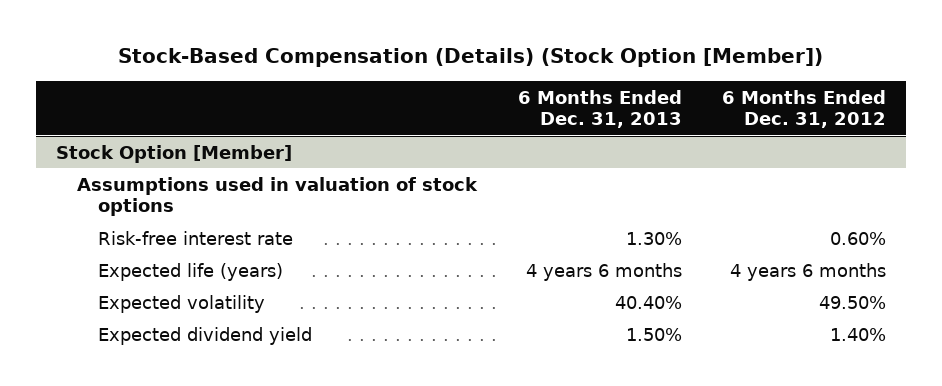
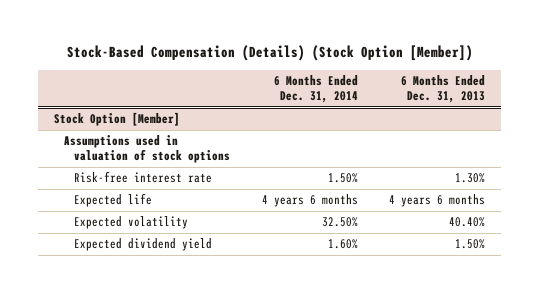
[722,89,887,129] 6 Months Ended Dec. 31, 2012 -> none
none -> [273,75,358,104] 6 Months Ended Dec. 31, 2014
[97,262,283,281] Expected life (years) -> [73,193,152,208] Expected life

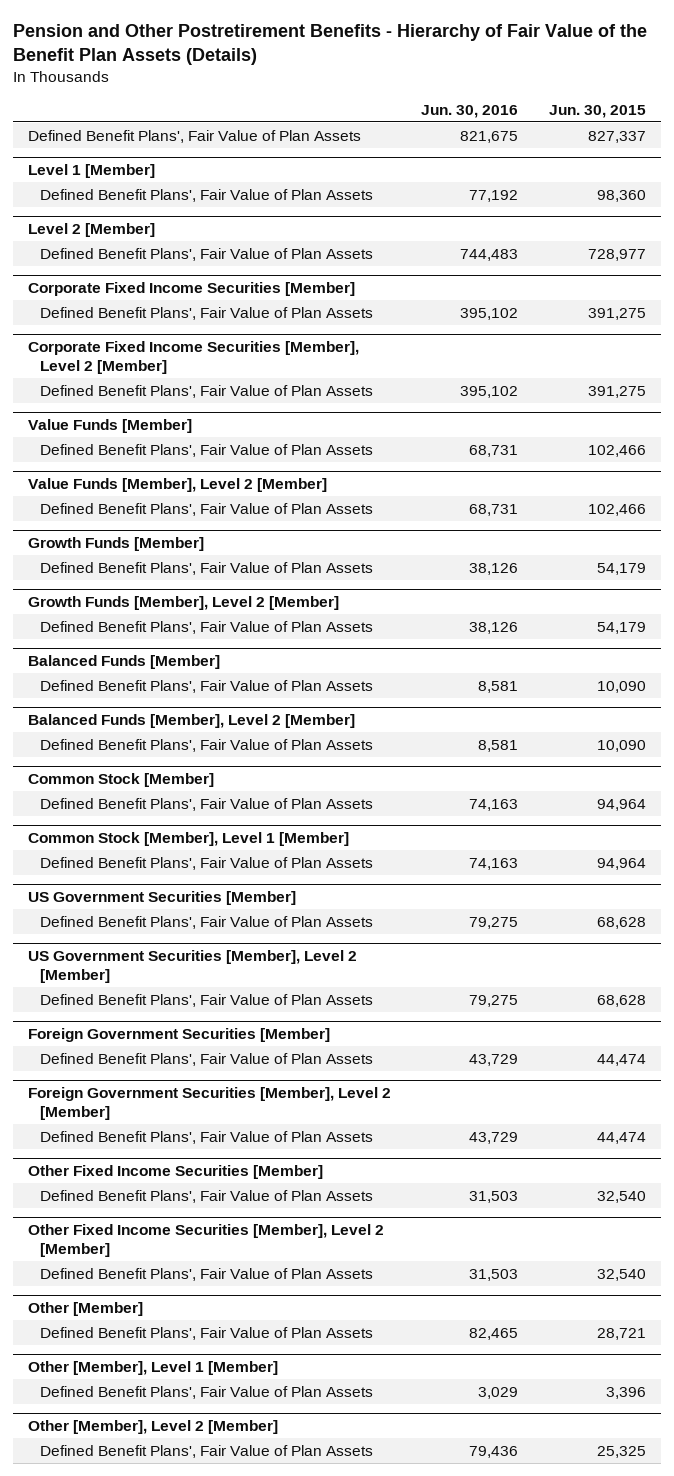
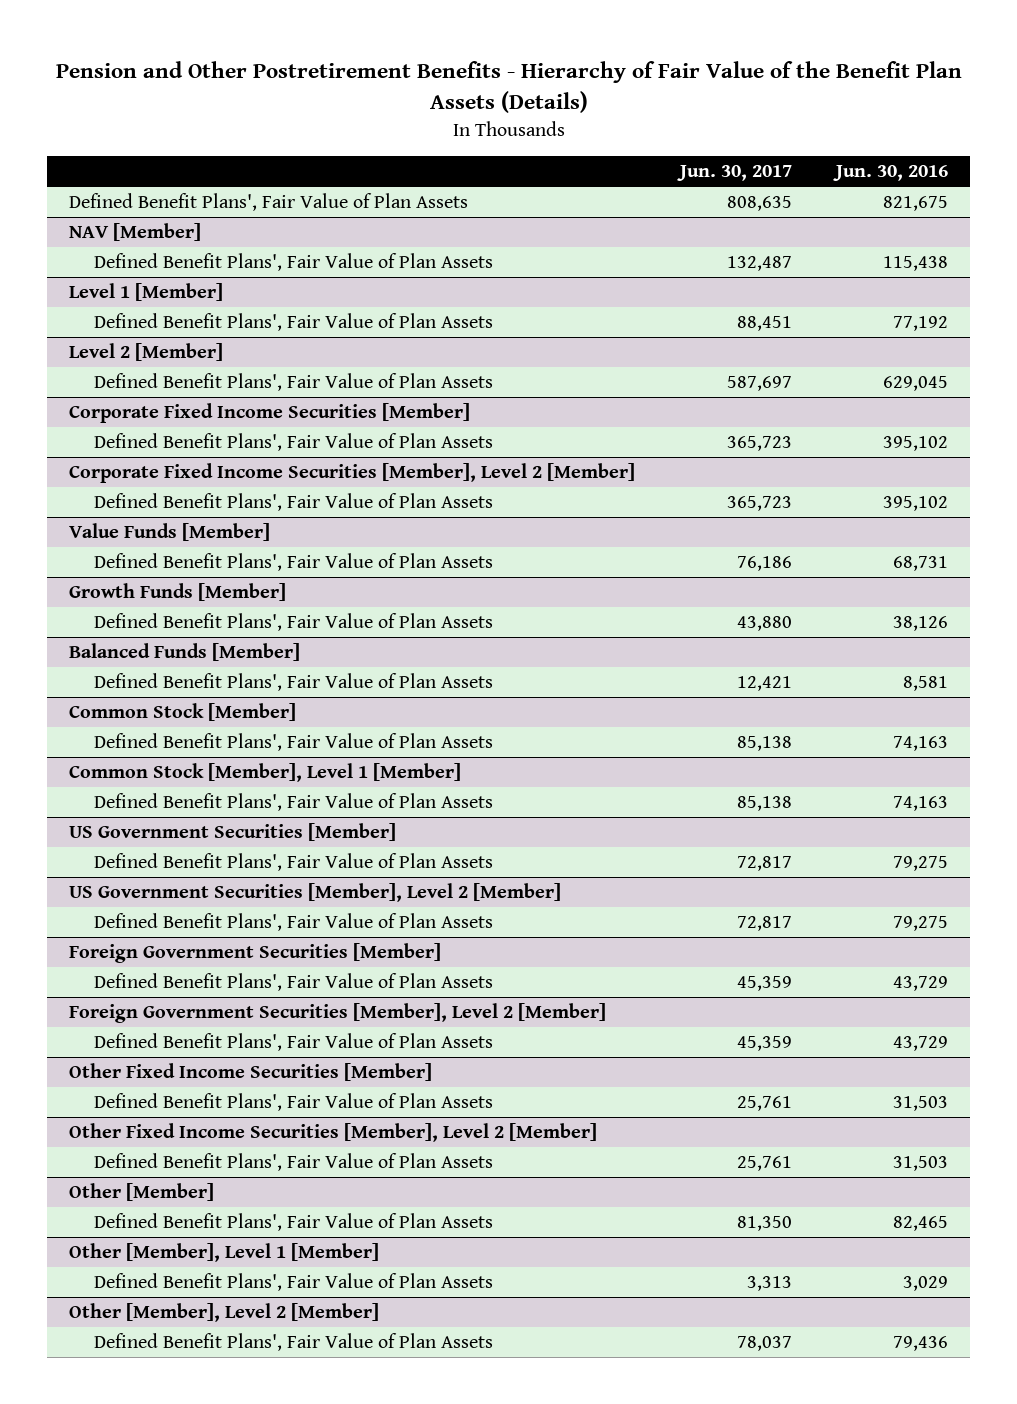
[548,104,646,118] Jun. 30, 2015 -> none
none -> [676,165,792,182] Jun. 30, 2017
none -> [69,223,202,242] NAV [Member]
none -> [93,253,493,272] Defined Benefit Plans', Fair Value of Plan Assets
[460,248,519,261] 744,483 -> [882,376,948,392] 629,045
[27,478,327,493] Value Funds [Member], Level 2 [Member] -> none
[40,502,374,516] Defined Benefit Plans', Fair Value of Plan Assets -> none
[27,596,339,611] Growth Funds [Member], Level 2 [Member] -> none
[40,620,374,634] Defined Benefit Plans', Fair Value of Plan Assets -> none
[27,714,355,729] Balanced Funds [Member], Level 2 [Member] -> none
[40,738,374,752] Defined Benefit Plans', Fair Value of Plan Assets -> none

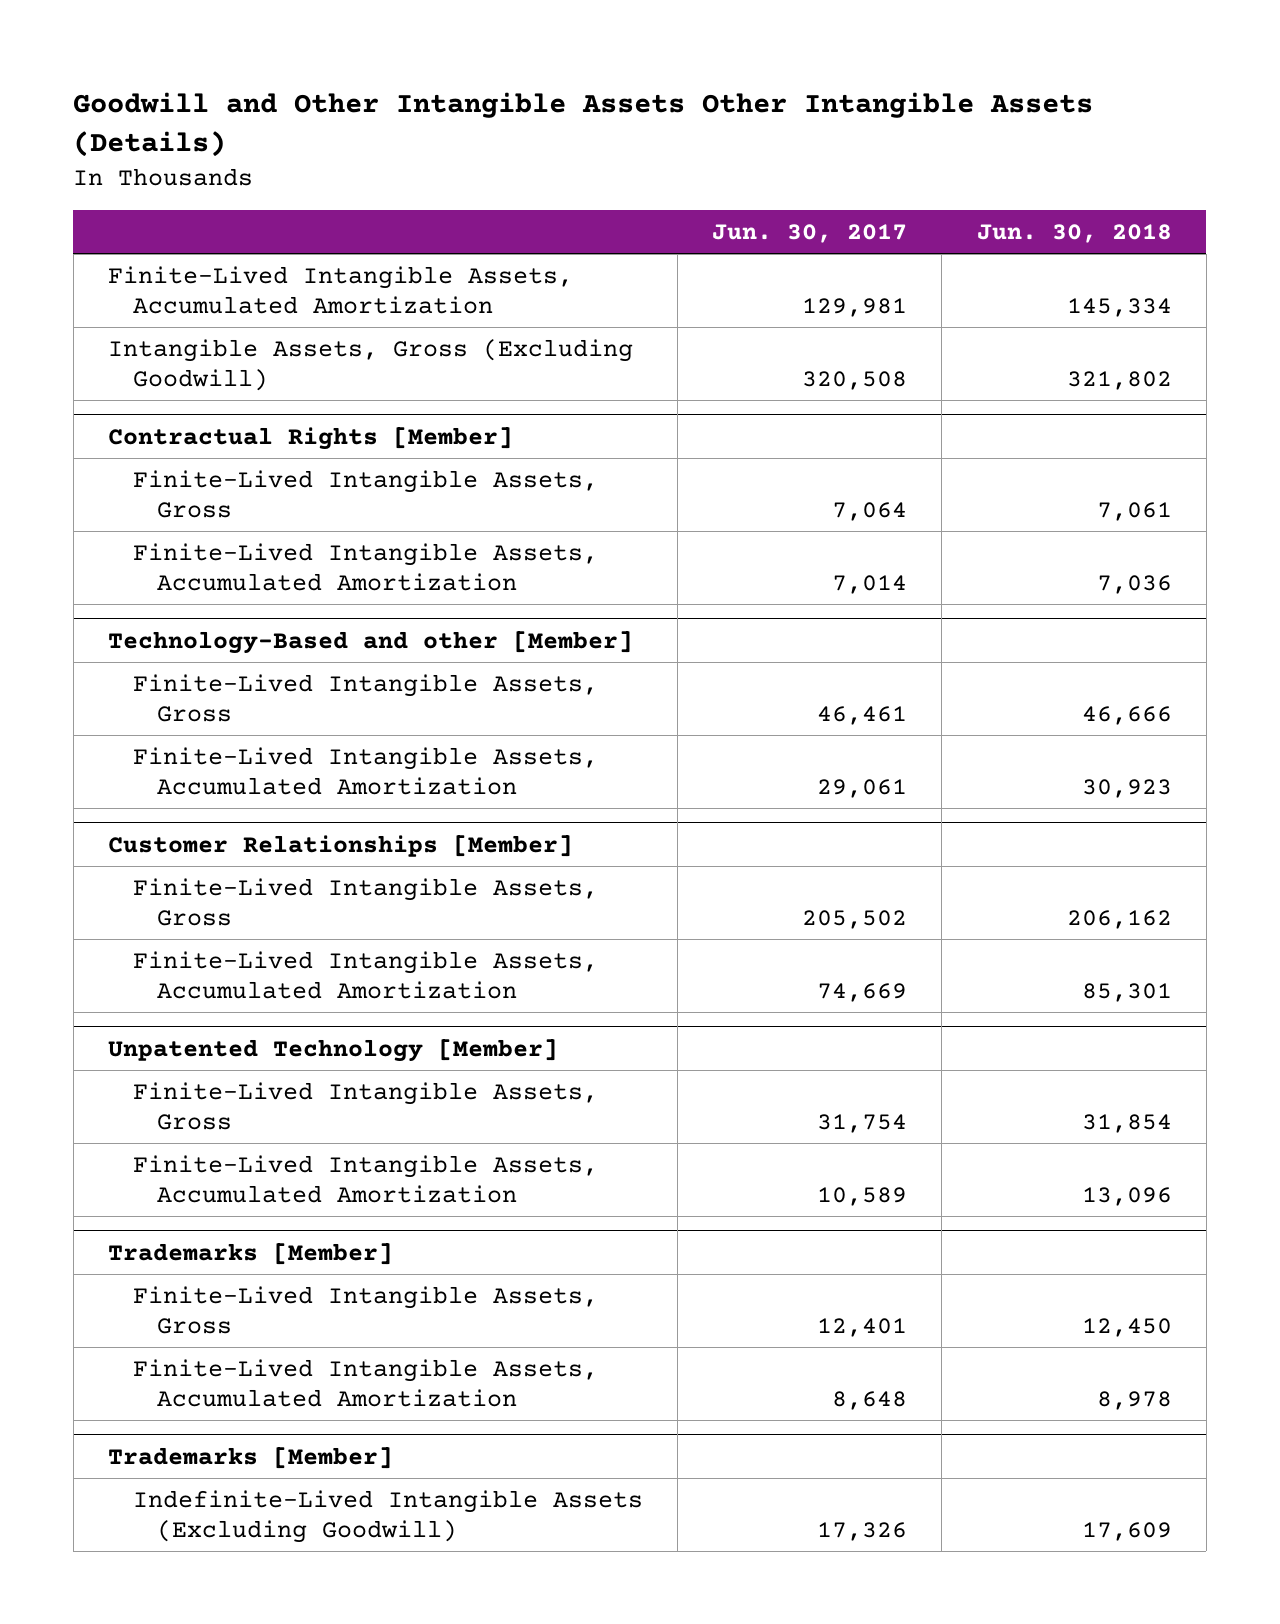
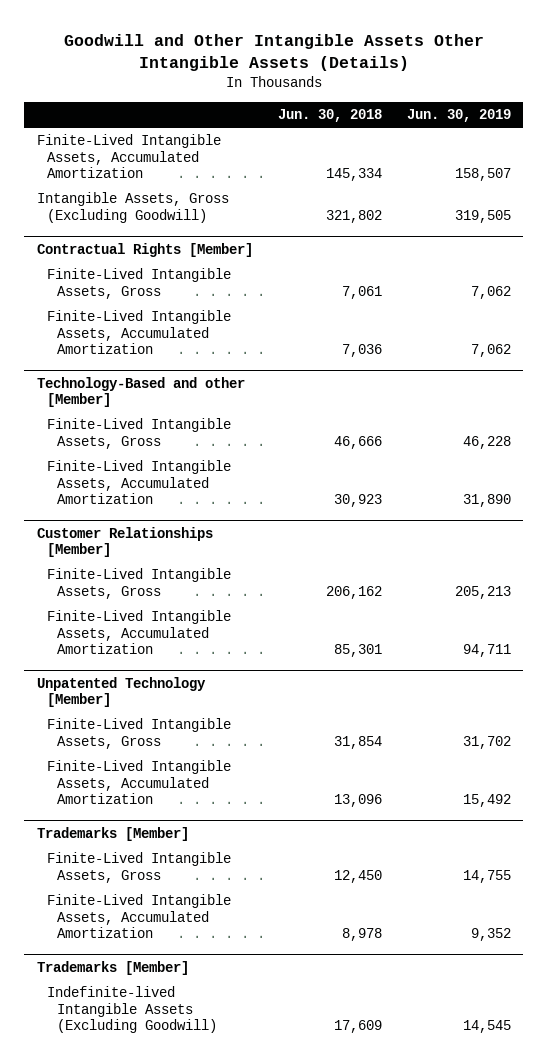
[712,223,908,243] Jun. 30, 2017 -> none
none -> [406,109,511,123] Jun. 30, 2019
[132,1490,643,1543] Indefinite-Lived Intangible Assets (Excluding Goodwill) -> [46,986,218,1034] Indefinite-lived Intangible Assets (Excluding Goodwill)

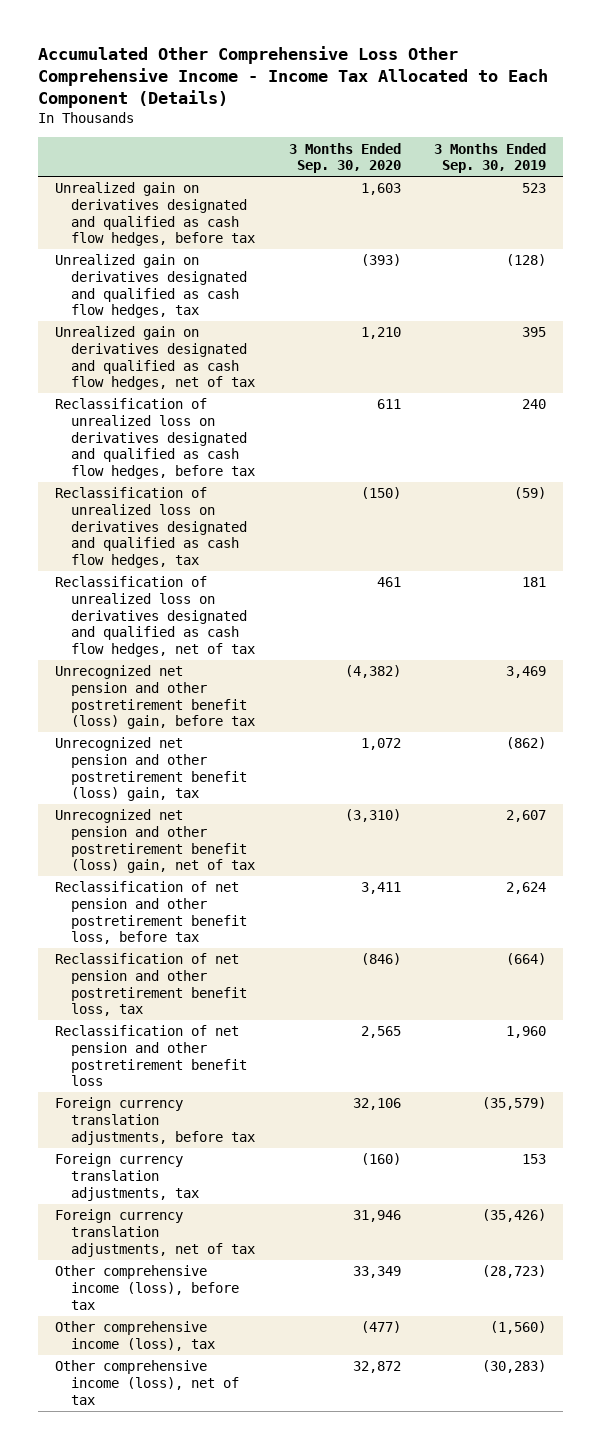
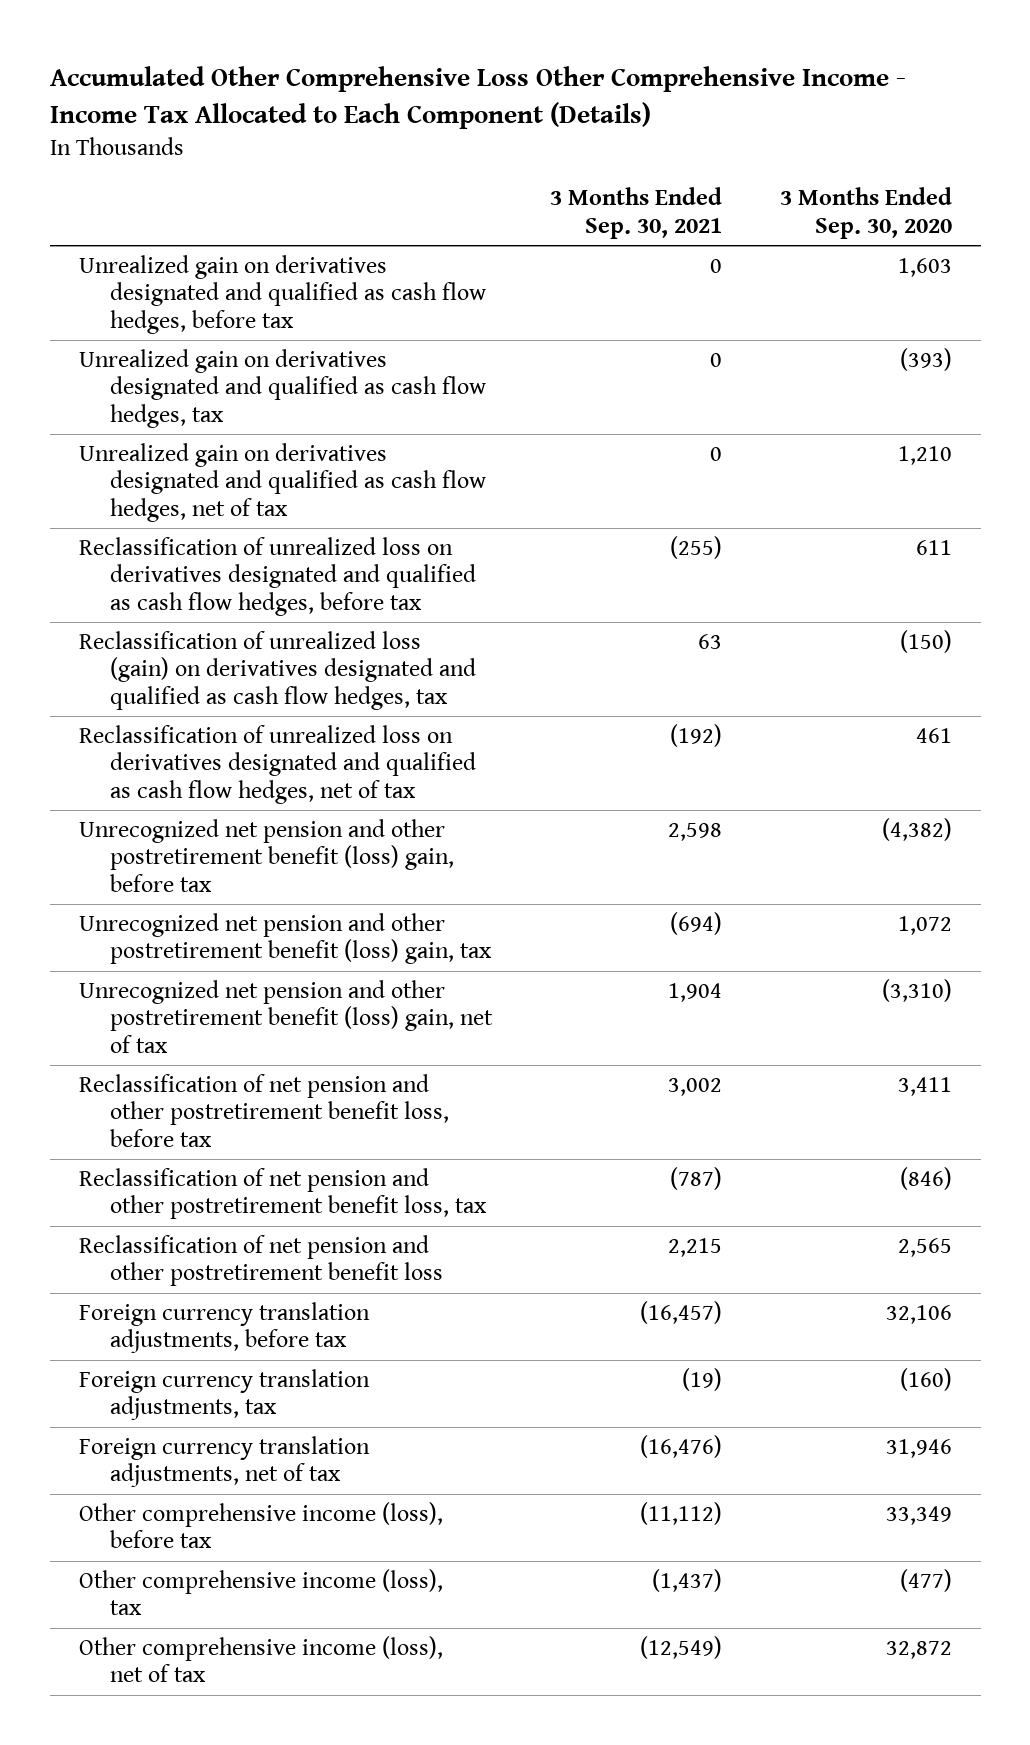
[434,142,547,174] 3 Months Ended Sep. 30, 2019 -> none
none -> [549,187,722,240] 3 Months Ended Sep. 30, 2021
[55,487,247,568] Reclassification of unrealized loss on derivatives designated and qualified as cash flow hedges, tax -> [78,630,476,711] Reclassification of unrealized loss (gain) on derivatives designated and qualified as cash flow hedges, tax

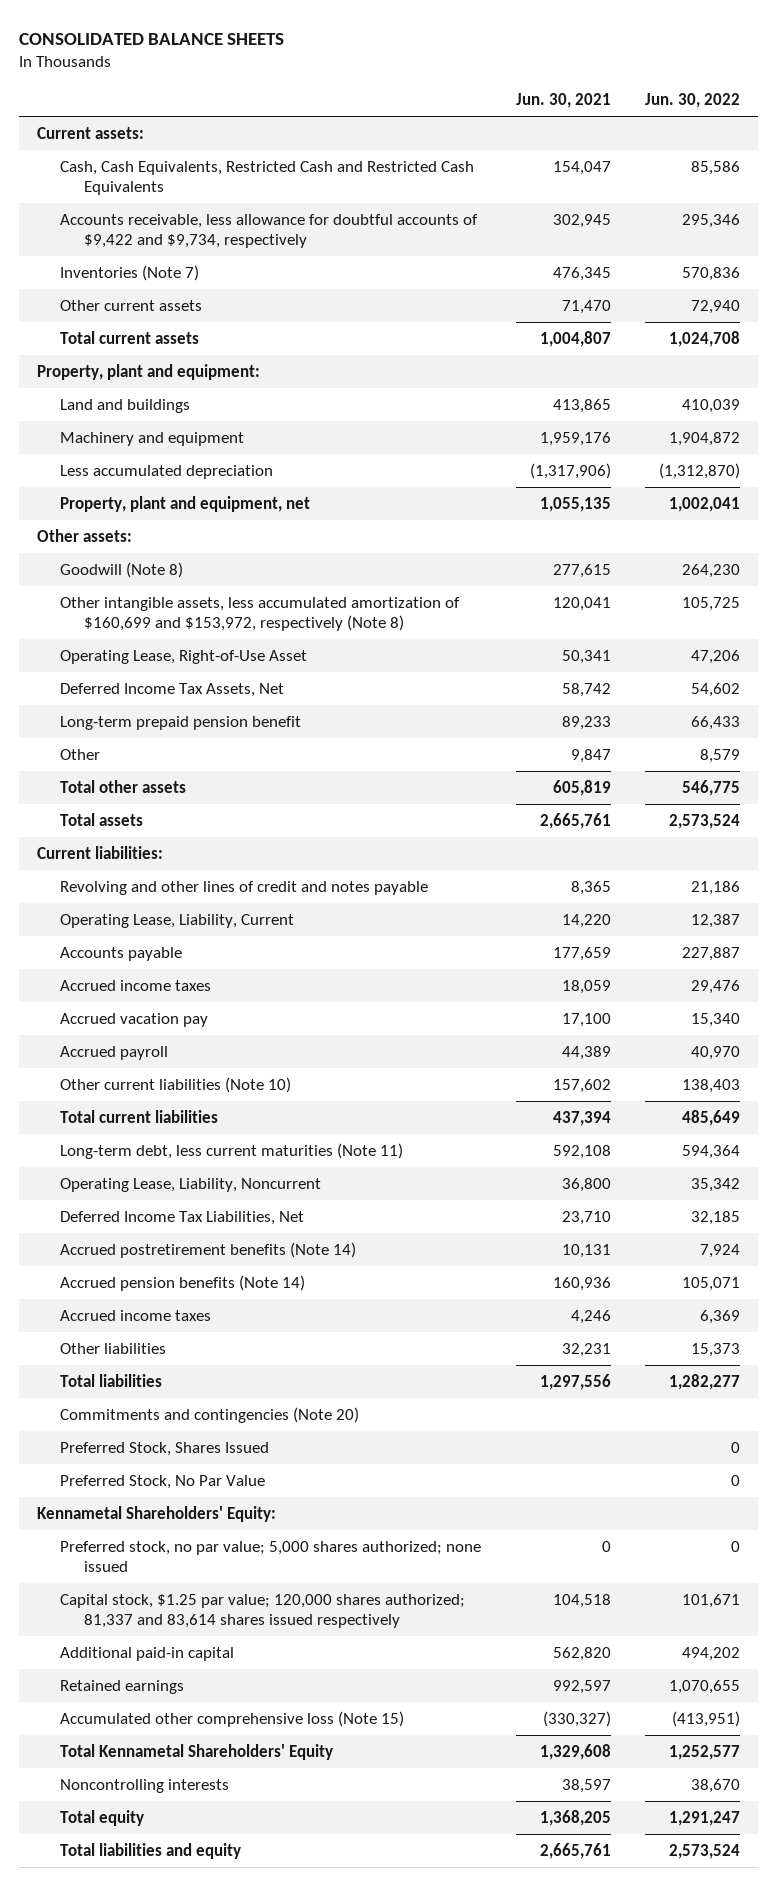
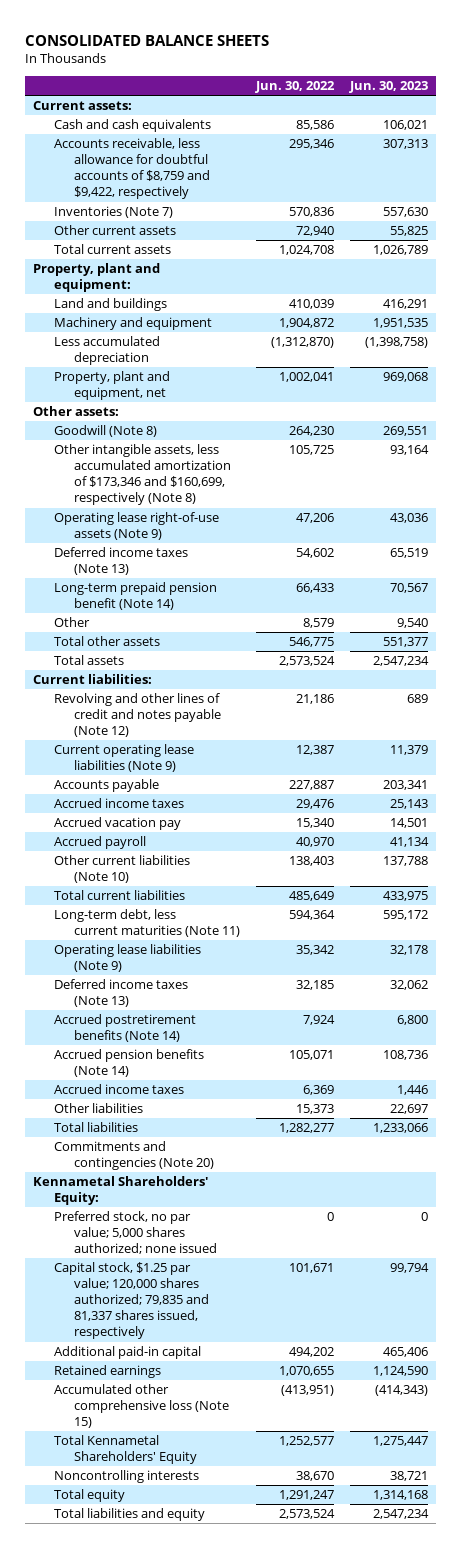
[515,93,611,109] Jun. 30, 2021 -> none
none -> [348,81,428,94] Jun. 30, 2023
[60,160,475,196] Cash, Cash Equivalents, Restricted Cash and Restricted Cash Equivalents -> [53,119,211,133] Cash and cash equivalents
[60,213,479,249] Accounts receivable, less allowance for doubtful accounts of $9,422 and $9,734, respectively -> [53,138,211,200] Accounts receivable, less allowance for doubtful accounts of $8,759 and $9,422, respectively
[60,596,461,632] Other intangible assets, less accumulated amortization of $160,699 and $153,972, respectively (Note 8) -> [53,444,232,506] Other intangible assets, less accumulated amortization of $173,346 and $160,699, respectively (Note 8)
[60,649,308,664] Operating Lease, Right-of-Use Asset -> [53,512,219,541] Operating lease right-of-use assets (Note 9)
[60,682,285,697] Deferred Income Tax Assets, Net -> [53,547,188,576] Deferred income taxes (Note 13)
[60,715,302,730] Long-term prepaid pension benefit -> [53,582,217,611] Long-term prepaid pension benefit (Note 14)
[60,880,429,895] Revolving and other lines of credit and notes payable -> [53,693,222,738] Revolving and other lines of credit and notes payable (Note 12)
[60,913,295,928] Operating Lease, Liability, Current -> [53,744,194,773] Current operating lease liabilities (Note 9)
[60,1177,322,1192] Operating Lease, Liability, Noncurrent -> [53,944,201,973] Operating lease liabilities (Note 9)
[60,1210,305,1225] Deferred Income Tax Liabilities, Net -> [53,979,188,1008] Deferred income taxes (Note 13)
[60,1441,270,1456] Preferred Stock, Shares Issued -> none
[60,1474,266,1489] Preferred Stock, No Par Value -> none
[60,1593,466,1629] Capital stock, $1.25 par value; 120,000 shares authorized; 81,337 and 83,614 shares issued respectively -> [53,1262,210,1340] Capital stock, $1.25 par value; 120,000 shares authorized; 79,835 and 81,337 shares issued, respectively

